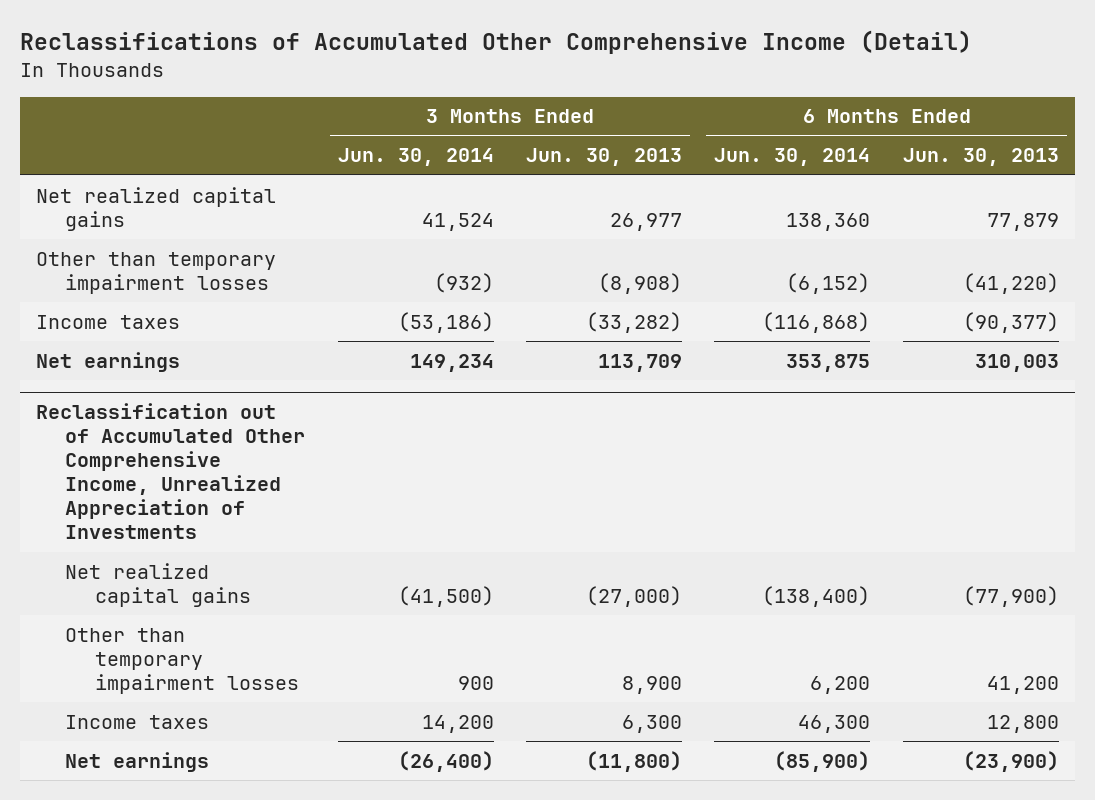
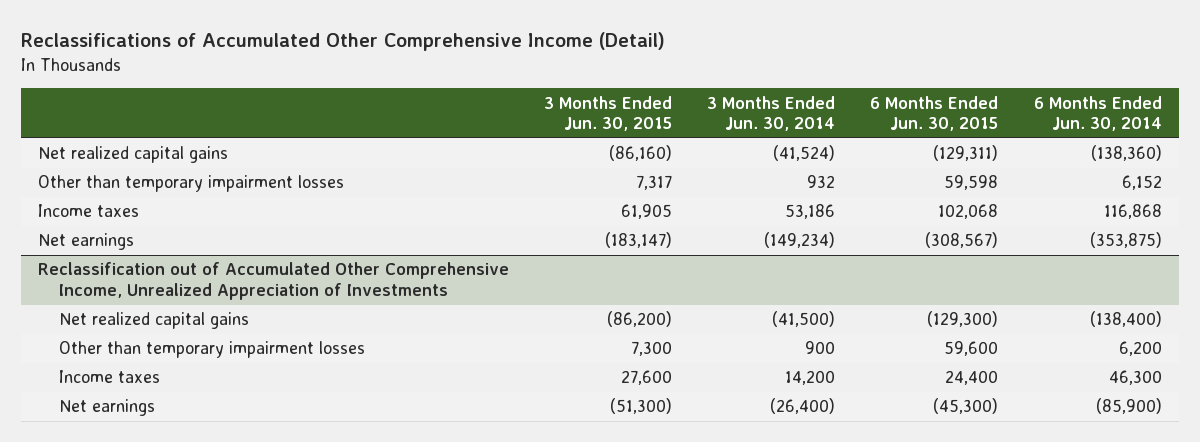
[526,148,683,167] Jun. 30, 2013 -> none
[902,148,1059,167] Jun. 30, 2013 -> none
none -> [544,95,673,132] 3 Months Ended Jun. 30, 2015
none -> [870,95,999,132] 6 Months Ended Jun. 30, 2015
[421,212,494,231] 41,524 -> [773,145,836,162] (41,524)
[786,212,871,231] 138,360 -> [1090,145,1162,162] (138,360)
[433,272,494,293] (932) -> [807,175,836,189] 932
[786,272,871,294] (6,152) -> [1121,175,1162,191] 6,152
[397,311,494,333] (53,186) -> [785,204,836,220] 53,186
[762,311,871,333] (116,868) -> [1103,204,1162,220] 116,868
[409,353,494,372] 149,234 -> [764,232,836,249] (149,234)
[786,353,871,372] 353,875 -> [1089,232,1162,249] (353,875)

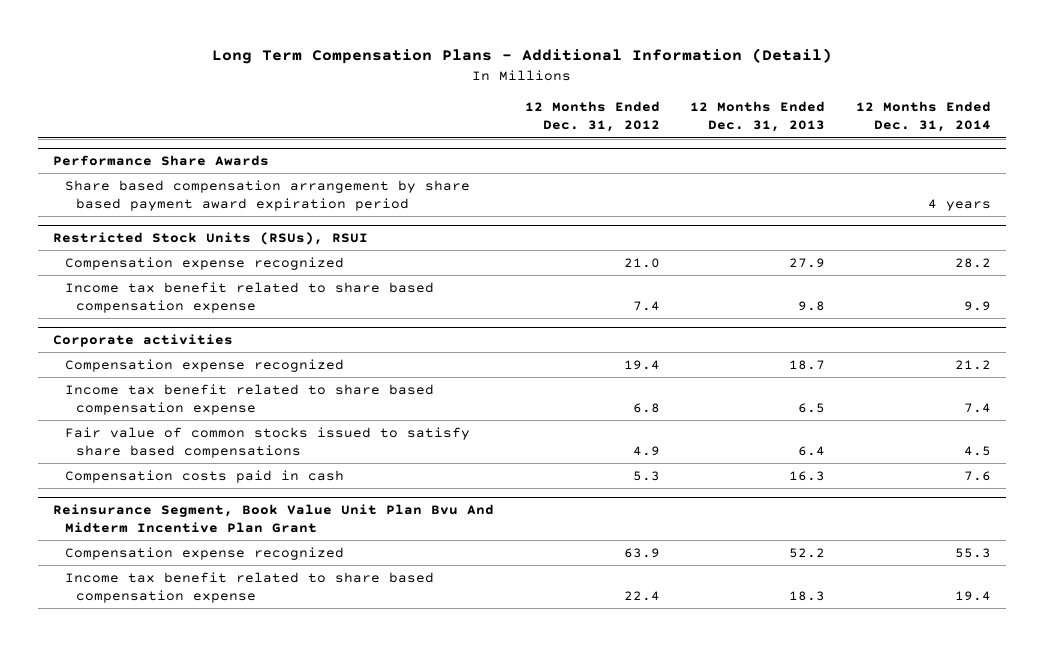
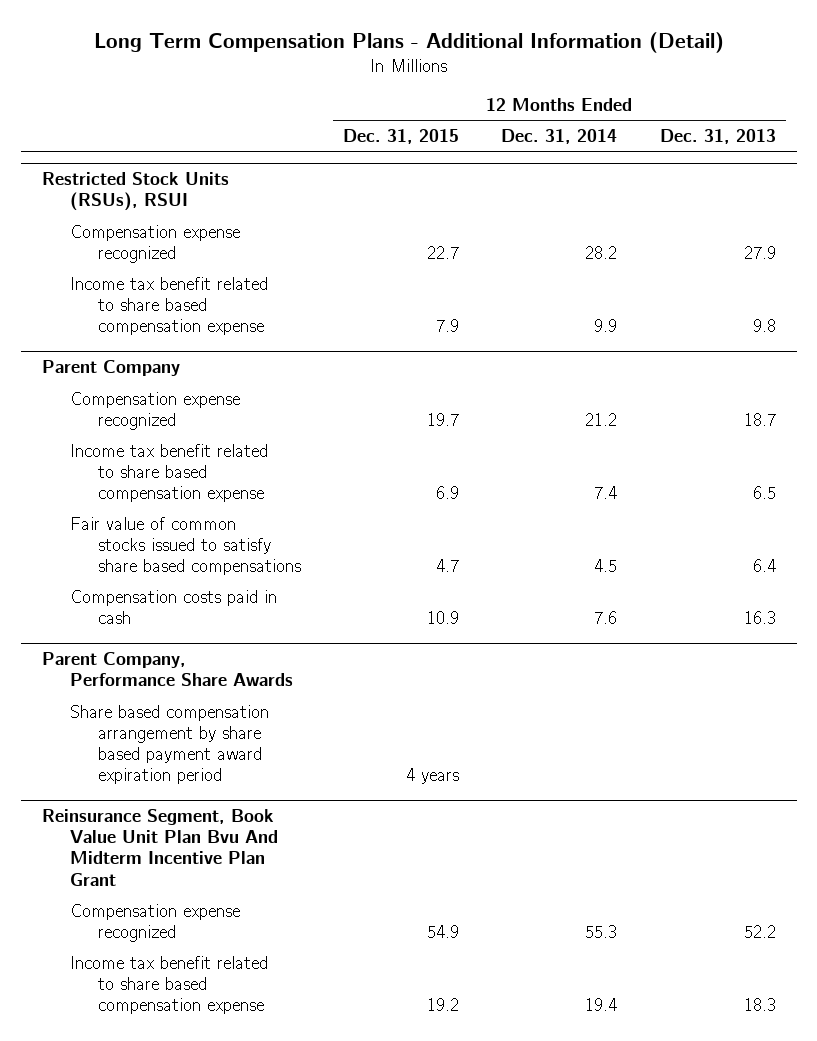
[524,101,660,133] 12 Months Ended Dec. 31, 2012 -> none
none -> [343,129,460,145] Dec. 31, 2015
[53,154,270,166] Performance Share Awards -> none
[64,179,470,211] Share based compensation arrangement by share based payment award expiration period -> none
[53,333,234,347] Corporate activities -> none
none -> [41,360,180,377] Parent Company
none -> [41,652,293,687] Parent Company, Performance Share Awards
none -> [69,704,269,785] Share based compensation arrangement by share based payment award expiration period

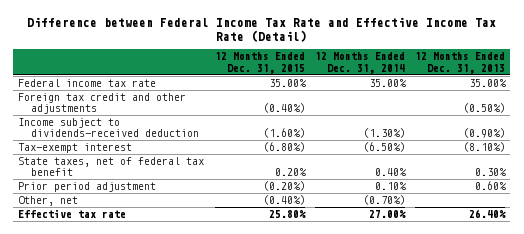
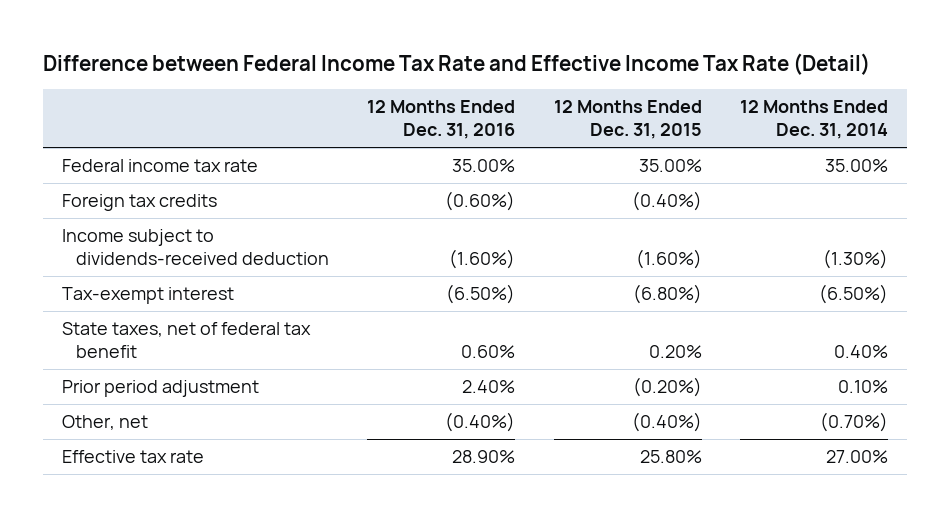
[415,52,506,74] 12 Months Ended Dec. 31, 2013 -> none
none -> [367,100,516,140] 12 Months Ended Dec. 31, 2016
[18,93,187,115] Foreign tax credit and other adjustments -> [62,194,218,212] Foreign tax credits

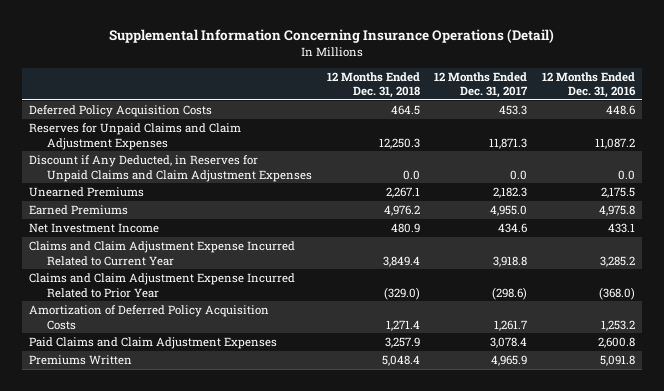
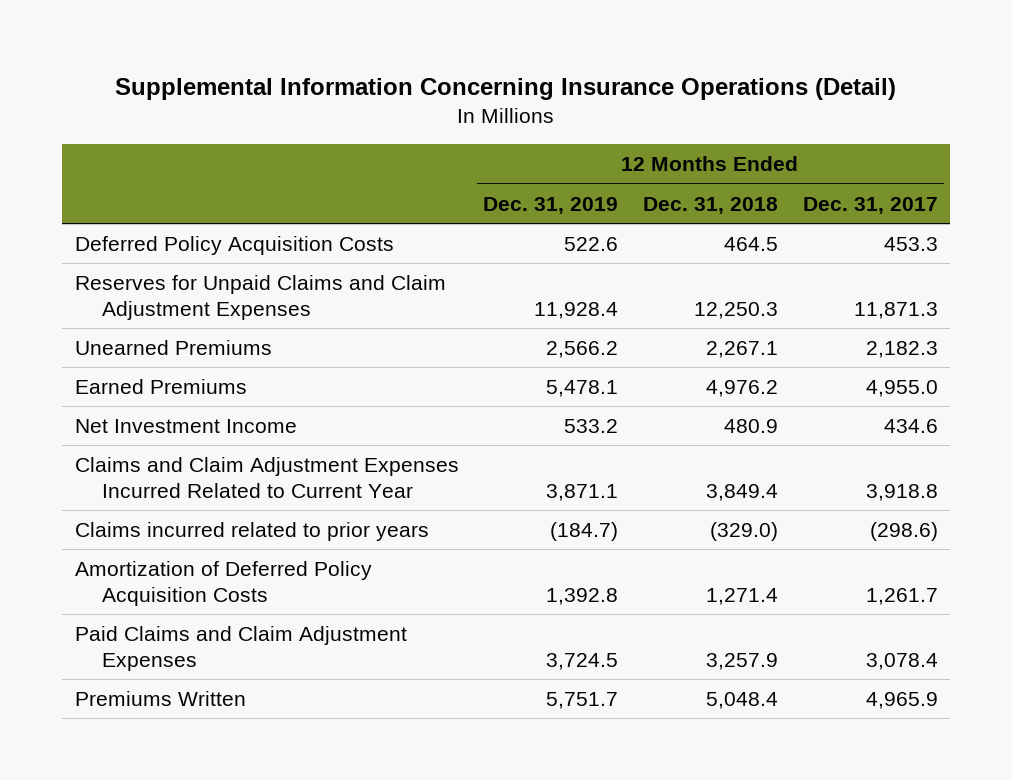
[541,71,636,99] 12 Months Ended Dec. 31, 2016 -> none
none -> [483,196,619,214] Dec. 31, 2019
[29,155,313,182] Discount if Any Deducted, in Reserves for Unpaid Claims and Claim Adjustment Expenses -> none
[29,241,296,266] Claims and Claim Adjustment Expense Incurred Related to Current Year -> [74,456,459,498] Claims and Claim Adjustment Expenses Incurred Related to Current Year
[29,273,296,298] Claims and Claim Adjustment Expense Incurred Related to Prior Year -> [74,521,429,541] Claims incurred related to prior years

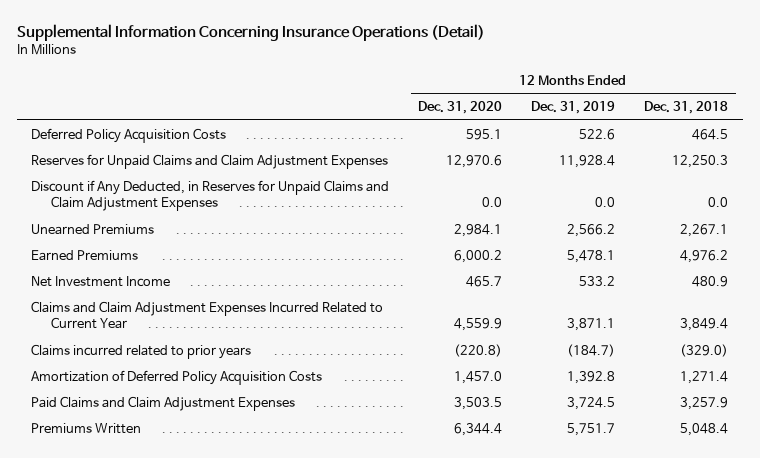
[802,196,938,214] Dec. 31, 2017 -> none
none -> [418,101,503,115] Dec. 31, 2020
none -> [31,179,390,212] Discount if Any Deducted, in Reserves for Unpaid Claims and Claim Adjustment Expenses

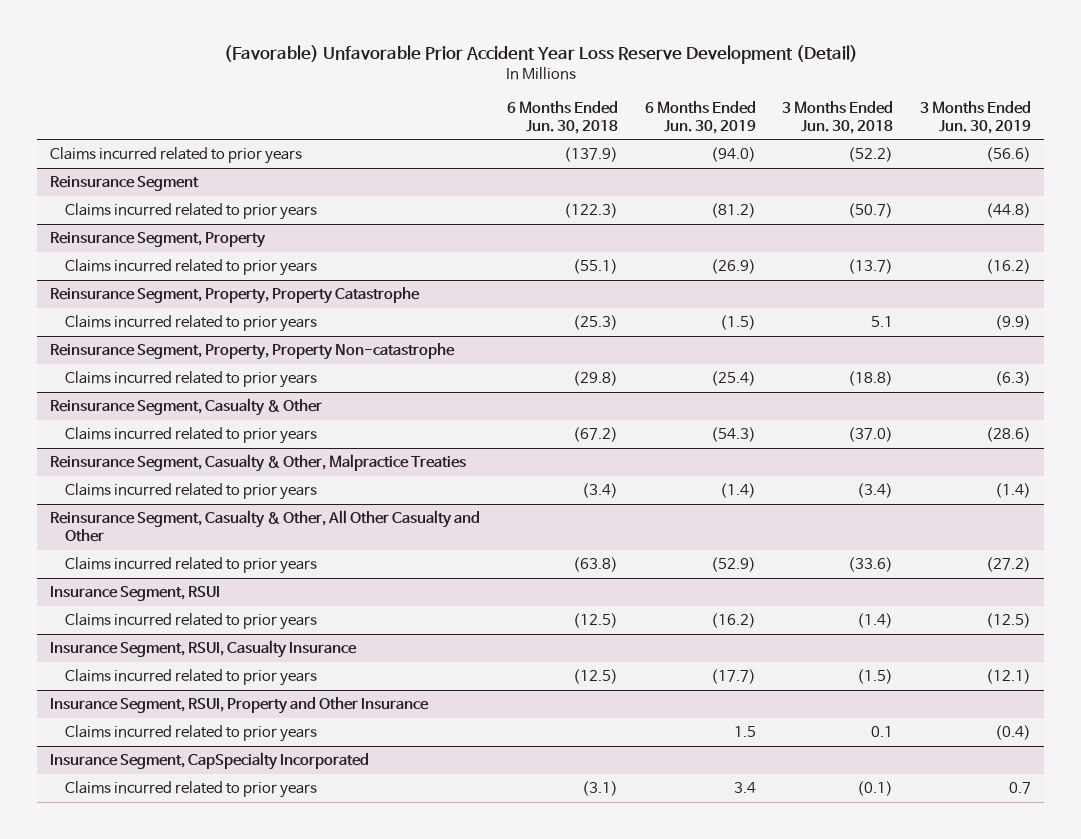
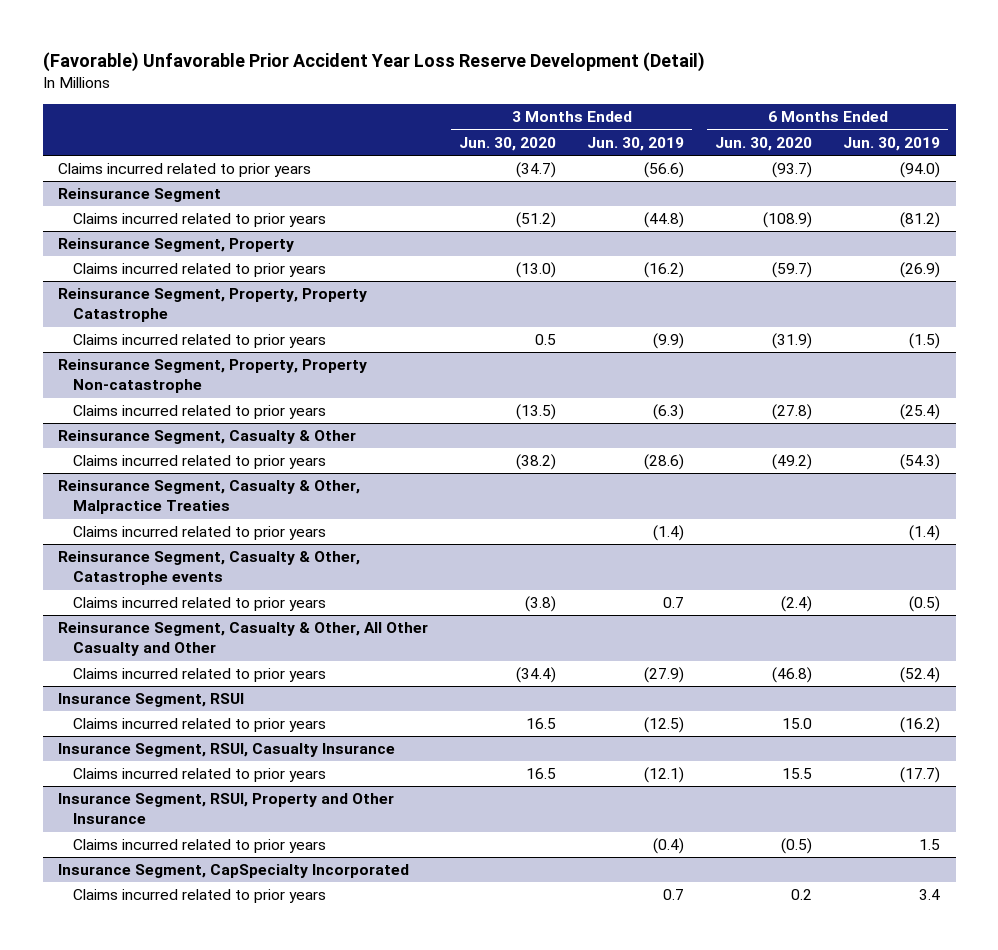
[506,100,618,134] 6 Months Ended Jun. 30, 2018 -> none
[782,100,894,134] 3 Months Ended Jun. 30, 2018 -> none
none -> [459,136,557,151] Jun. 30, 2020
none -> [715,136,813,151] Jun. 30, 2020
none -> [58,551,361,586] Reinsurance Segment, Casualty & Other, Catastrophe events
none -> [73,597,327,612] Claims incurred related to prior years
[710,557,756,573] (52.9) -> [900,667,941,684] (52.4)
[986,557,1032,573] (27.2) -> [644,667,685,684] (27.9)

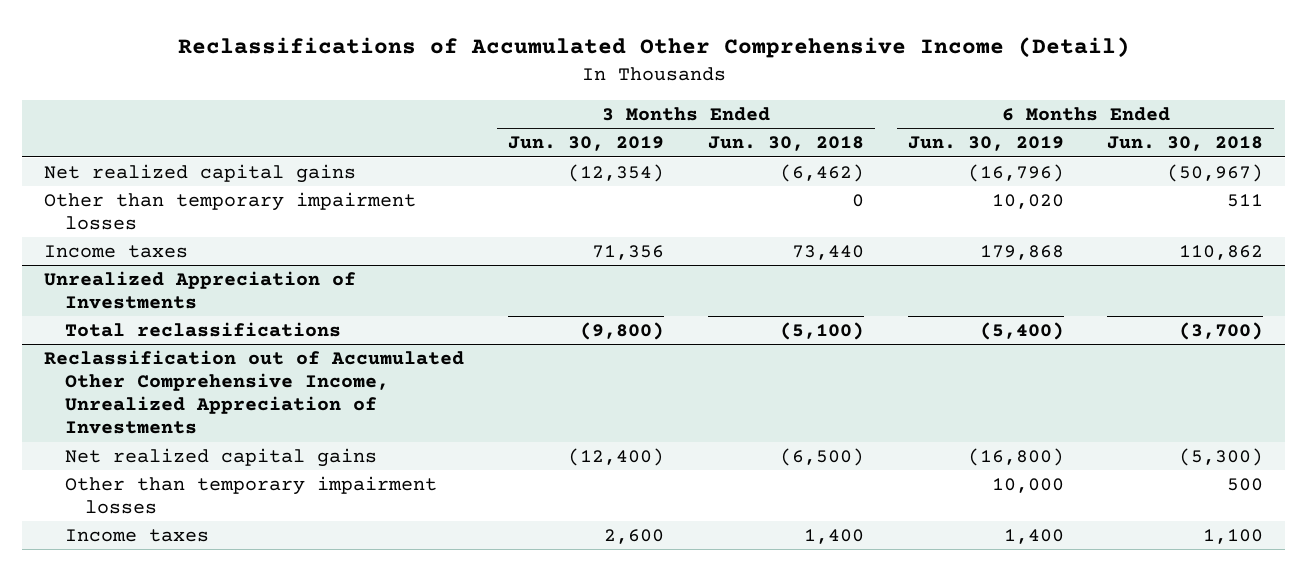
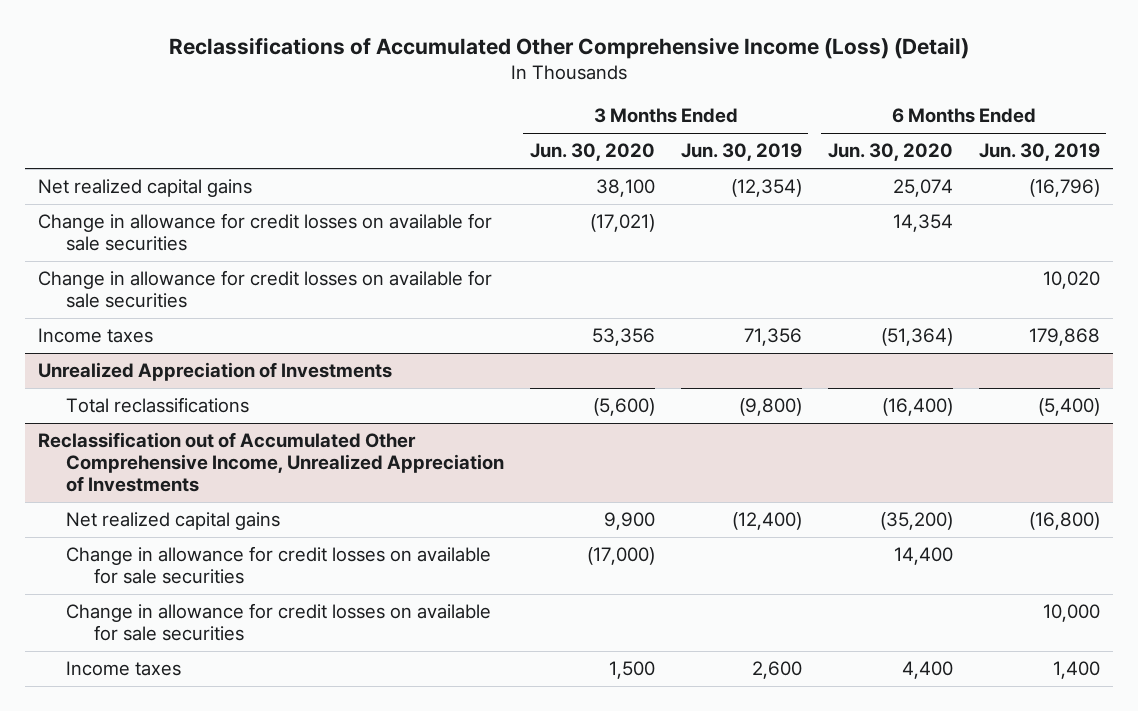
[177,37,1130,59] Reclassifications of Accumulated Other Comprehensive Income (Detail) -> [168,36,969,59] Reclassifications of Accumulated Other Comprehensive Income (Loss) (Detail)
[707,136,864,152] Jun. 30, 2018 -> none
[1107,136,1264,152] Jun. 30, 2018 -> none
none -> [529,143,655,162] Jun. 30, 2020
none -> [827,143,953,162] Jun. 30, 2020
none -> [37,213,492,252] Change in allowance for credit losses on available for sale securities
[44,191,417,230] Other than temporary impairment losses -> [37,270,492,309] Change in allowance for credit losses on available for sale securities
none -> [65,546,491,585] Change in allowance for credit losses on available for sale securities
[64,475,437,514] Other than temporary impairment losses -> [65,603,491,642] Change in allowance for credit losses on available for sale securities

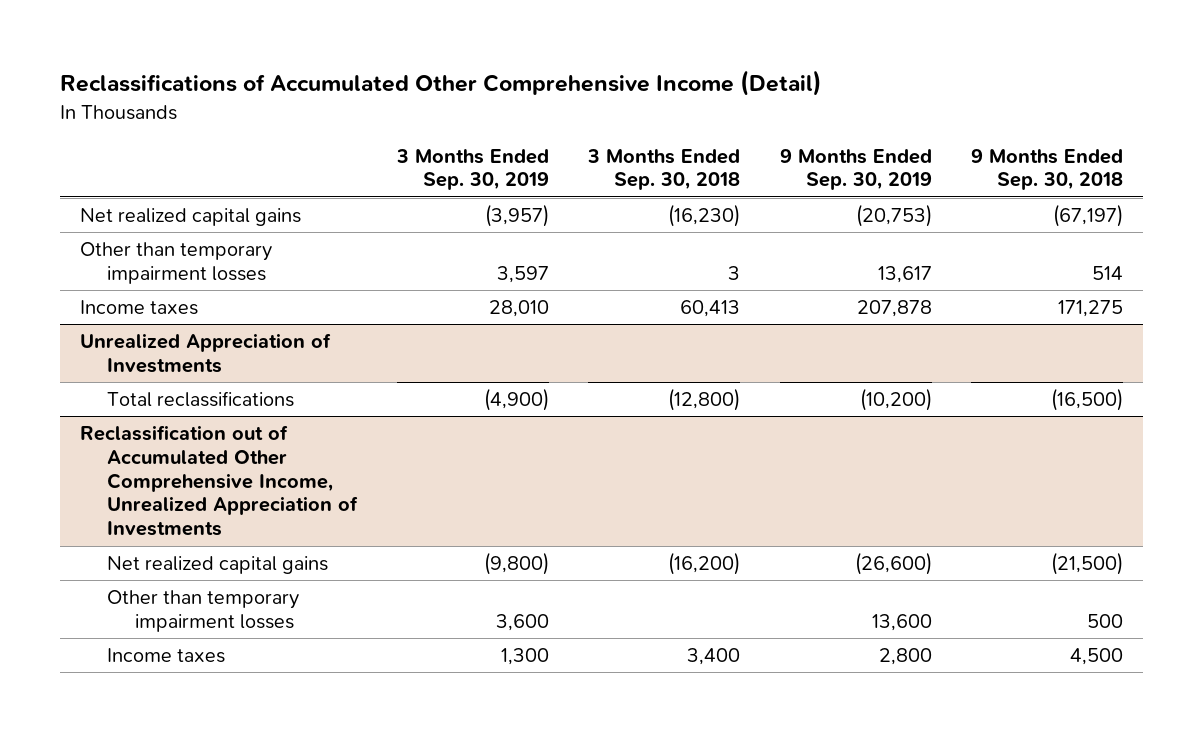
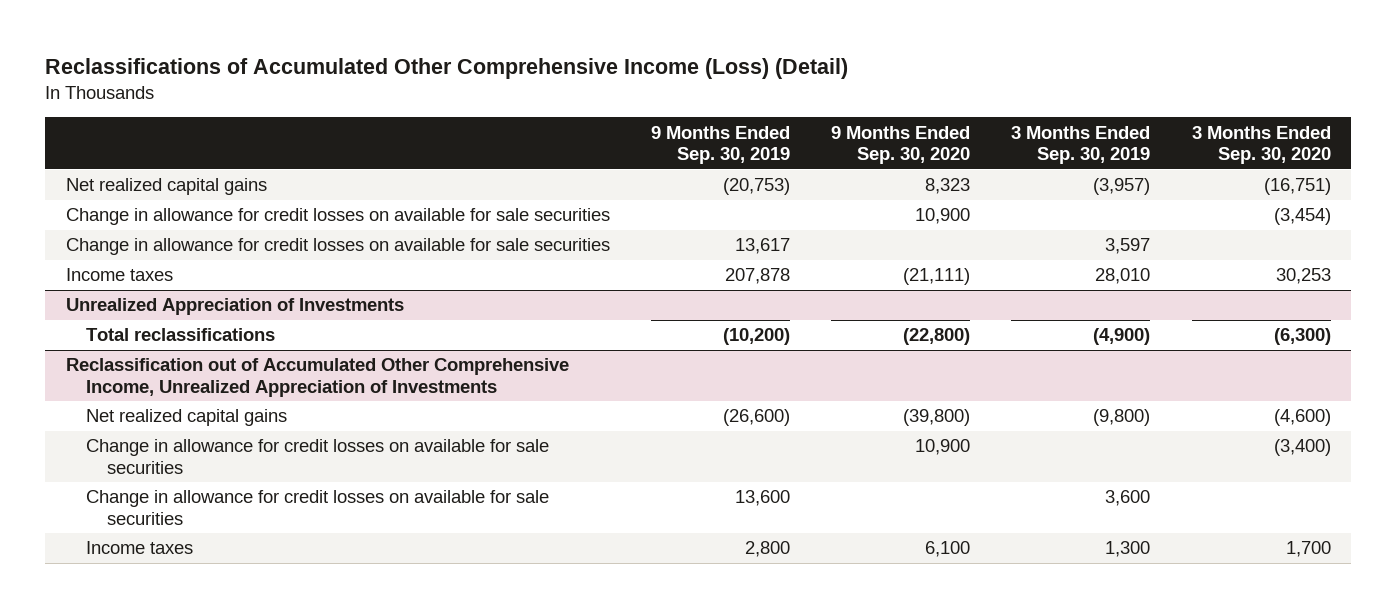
[60,70,823,97] Reclassifications of Accumulated Other Comprehensive Income (Detail) -> [45,57,849,79] Reclassifications of Accumulated Other Comprehensive Income (Loss) (Detail)
[587,148,741,191] 3 Months Ended Sep. 30, 2018 -> none
[971,148,1124,191] 9 Months Ended Sep. 30, 2018 -> none
none -> [831,125,971,165] 9 Months Ended Sep. 30, 2020
none -> [1191,125,1331,165] 3 Months Ended Sep. 30, 2020
none -> [65,208,610,226] Change in allowance for credit losses on available for sale securities
[80,241,273,284] Other than temporary impairment losses -> [65,238,610,256] Change in allowance for credit losses on available for sale securities
none -> [86,439,550,474] Change in allowance for credit losses on available for sale securities
[107,589,300,632] Other than temporary impairment losses -> [86,490,550,525] Change in allowance for credit losses on available for sale securities

